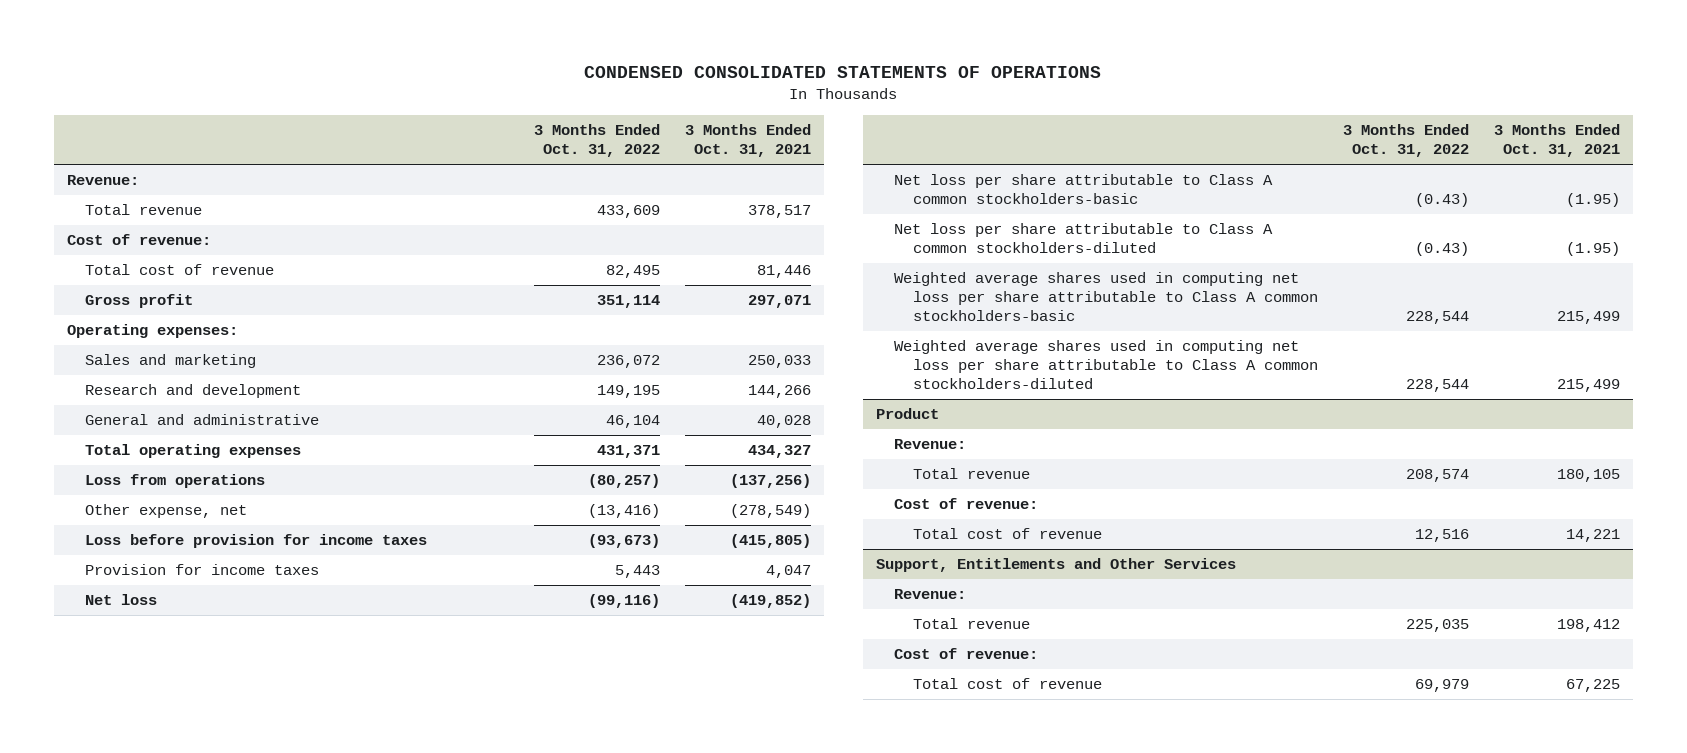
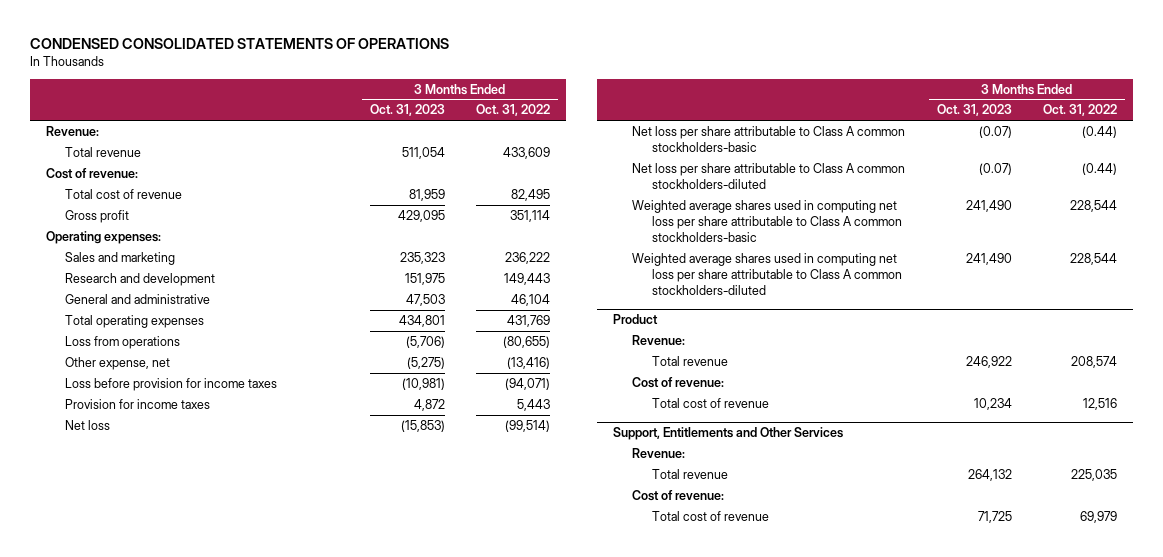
[685,124,812,158] 3 Months Ended Oct. 31, 2021 -> none
none -> [369,104,445,117] Oct. 31, 2023
[597,355,661,369] 236,072 -> [505,251,551,264] 236,222
[597,385,661,399] 149,195 -> [504,272,551,285] 149,443
[597,445,661,459] 431,371 -> [507,314,551,327] 431,769
[588,474,661,489] (80,257) -> [503,335,551,348] (80,655)
[588,534,661,549] (93,673) -> [505,377,551,390] (94,071)
[588,594,661,609] (99,116) -> [505,419,551,432] (99,514)
[1414,193,1469,208] (0.43) -> [1082,125,1118,138] (0.44)
[1414,242,1469,257] (0.43) -> [1082,162,1118,175] (0.44)

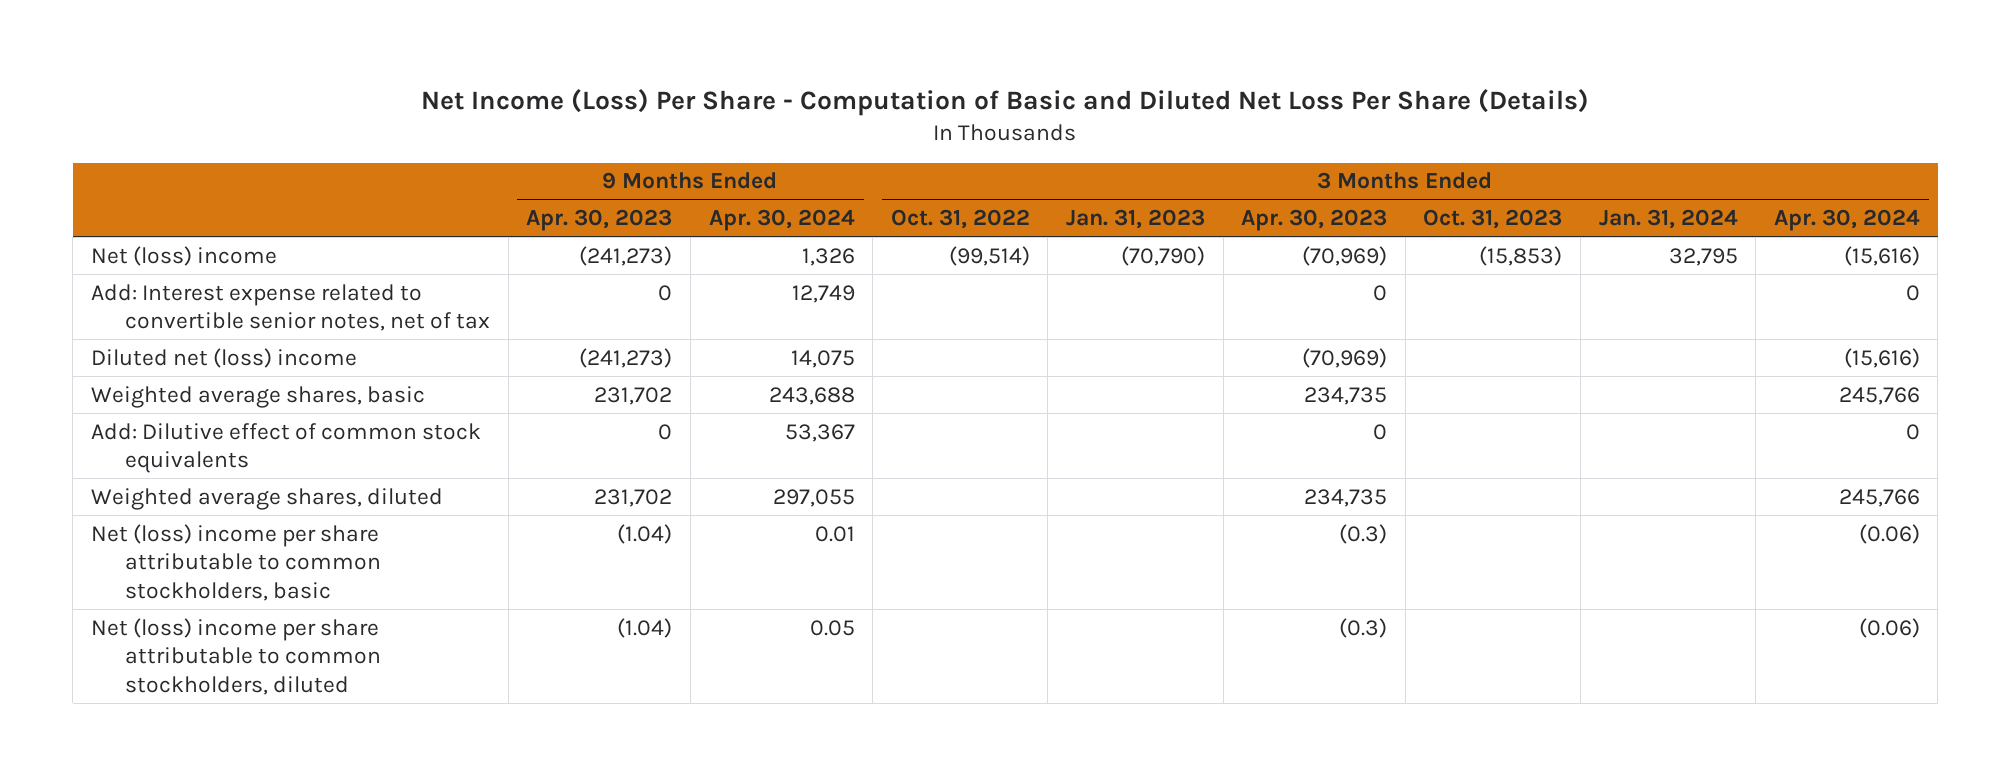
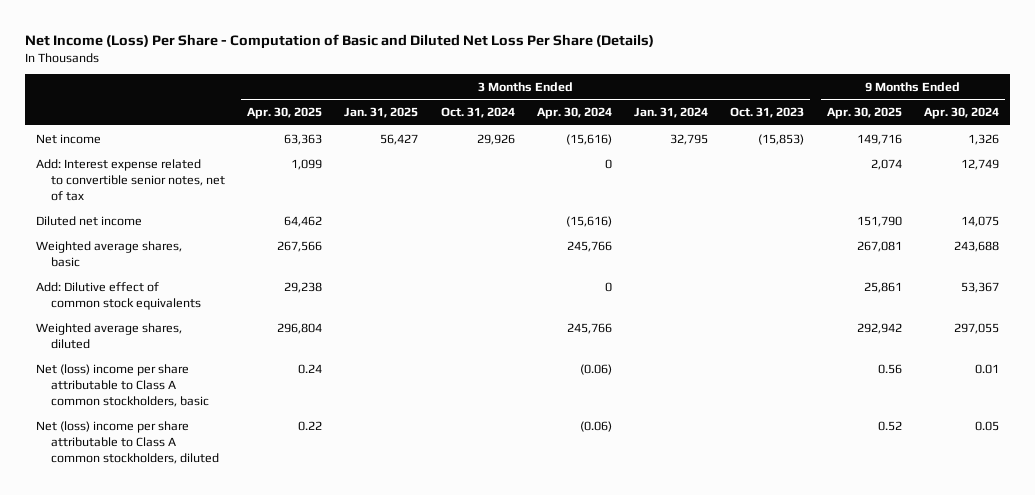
[526,208,673,231] Apr. 30, 2023 -> none
[890,208,1030,229] Oct. 31, 2022 -> none
[1065,208,1205,229] Jan. 31, 2023 -> none
[1241,208,1388,231] Apr. 30, 2023 -> none
none -> [247,107,323,120] Apr. 30, 2025
none -> [344,107,419,119] Jan. 31, 2025
none -> [440,107,515,119] Oct. 31, 2024
none -> [826,107,902,120] Apr. 30, 2025
[90,245,277,266] Net (loss) income -> [36,133,102,144] Net income
[90,347,357,368] Diluted net (loss) income -> [36,215,143,226] Diluted net income
[90,523,382,601] Net (loss) income per share attributable to common stockholders, basic -> [36,363,209,407] Net (loss) income per share attributable to Class A common stockholders, basic
[90,617,382,695] Net (loss) income per share attributable to common stockholders, diluted -> [36,420,219,464] Net (loss) income per share attributable to Class A common stockholders, diluted

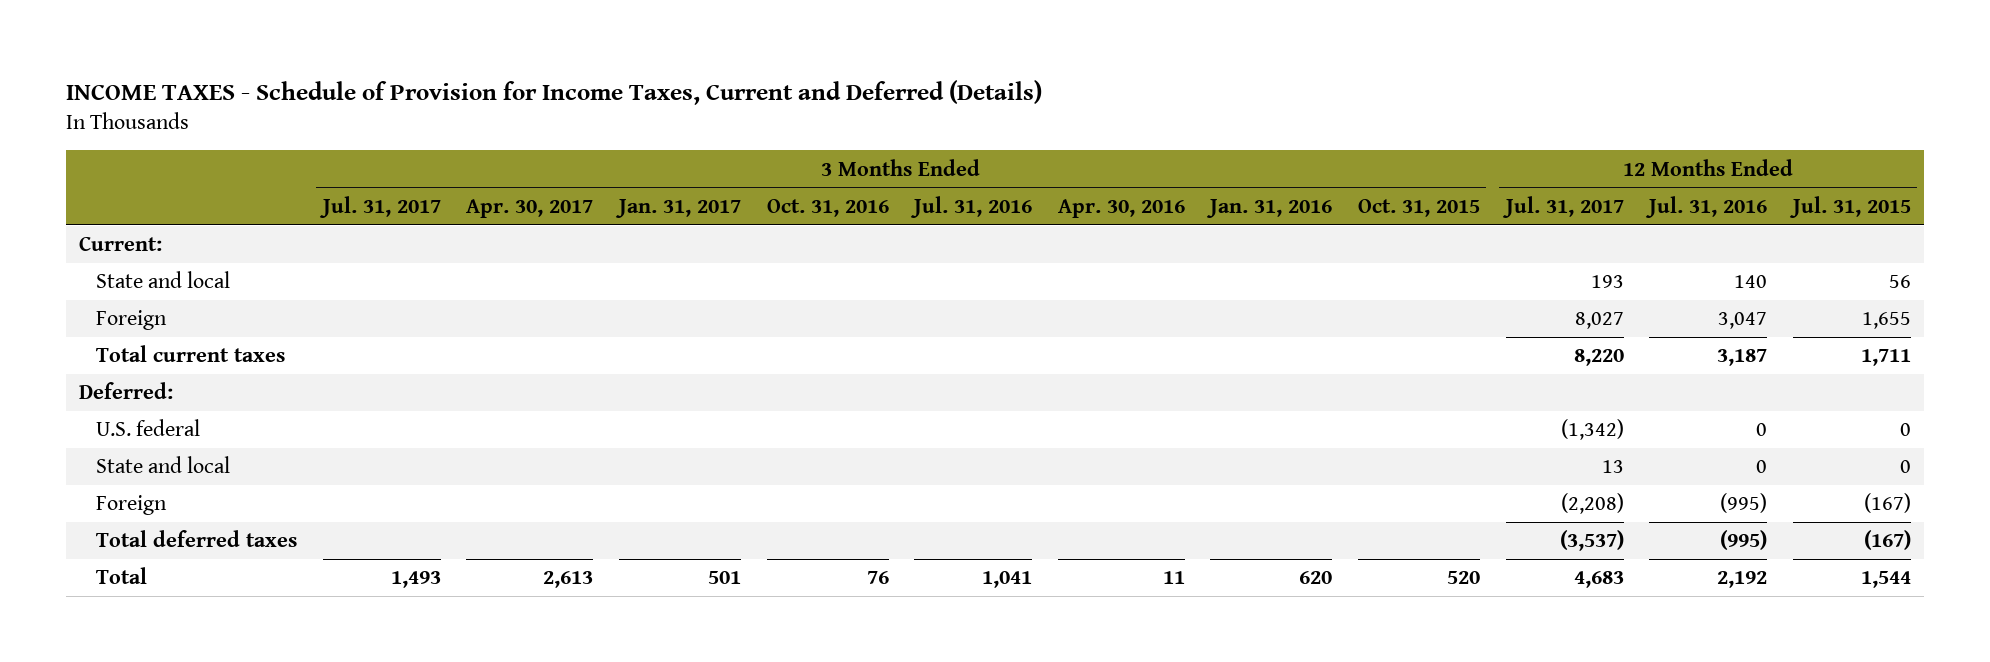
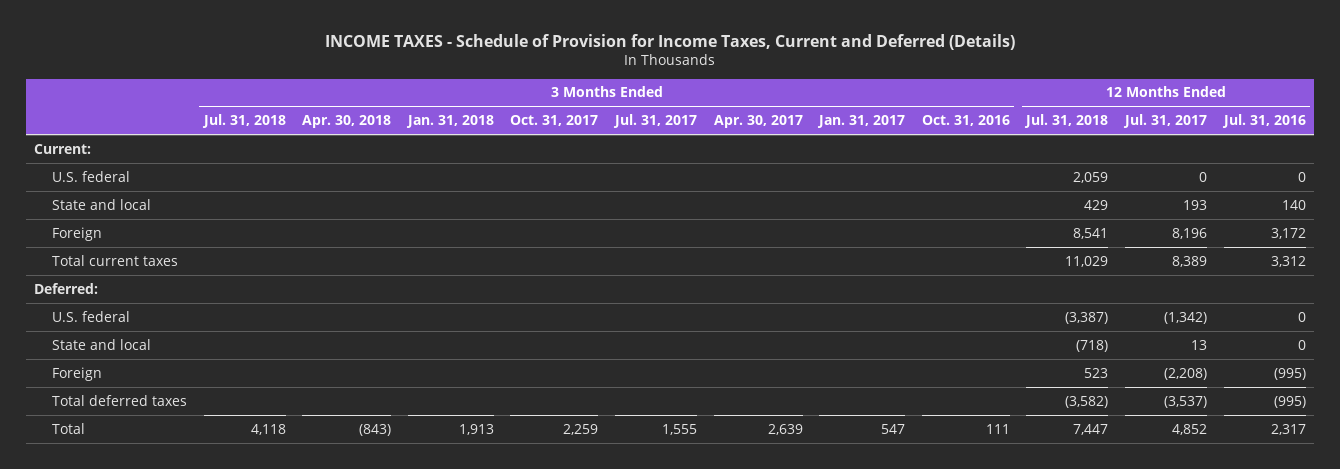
[910,195,1033,218] Jul. 31, 2016 -> none
[1057,198,1185,218] Apr. 30, 2016 -> none
[1206,198,1333,218] Jan. 31, 2016 -> none
[1358,198,1481,217] Oct. 31, 2015 -> none
[1788,195,1911,218] Jul. 31, 2015 -> none
none -> [201,114,286,129] Jul. 31, 2018
none -> [302,115,392,129] Apr. 30, 2018
none -> [405,115,494,129] Jan. 31, 2018
none -> [510,115,599,127] Oct. 31, 2017
none -> [1024,114,1109,129] Jul. 31, 2018
none -> [51,170,130,182] U.S. federal
[1574,312,1624,330] 8,027 -> [1172,227,1208,239] 8,196
[1718,312,1768,330] 3,047 -> [1270,227,1306,239] 3,172
[1573,349,1624,367] 8,220 -> [1172,255,1208,267] 8,389
[1717,349,1768,367] 3,187 -> [1270,255,1306,267] 3,312
[390,571,441,589] 1,493 -> [662,423,698,435] 1,555
[543,571,594,589] 2,613 -> [767,423,803,435] 2,639
[708,571,742,585] 501 -> [881,423,906,434] 547
[866,571,889,585] 76 -> [985,423,1010,434] 111
[1573,571,1624,589] 4,683 -> [1172,423,1208,435] 4,852
[1717,571,1768,589] 2,192 -> [1270,423,1306,435] 2,317

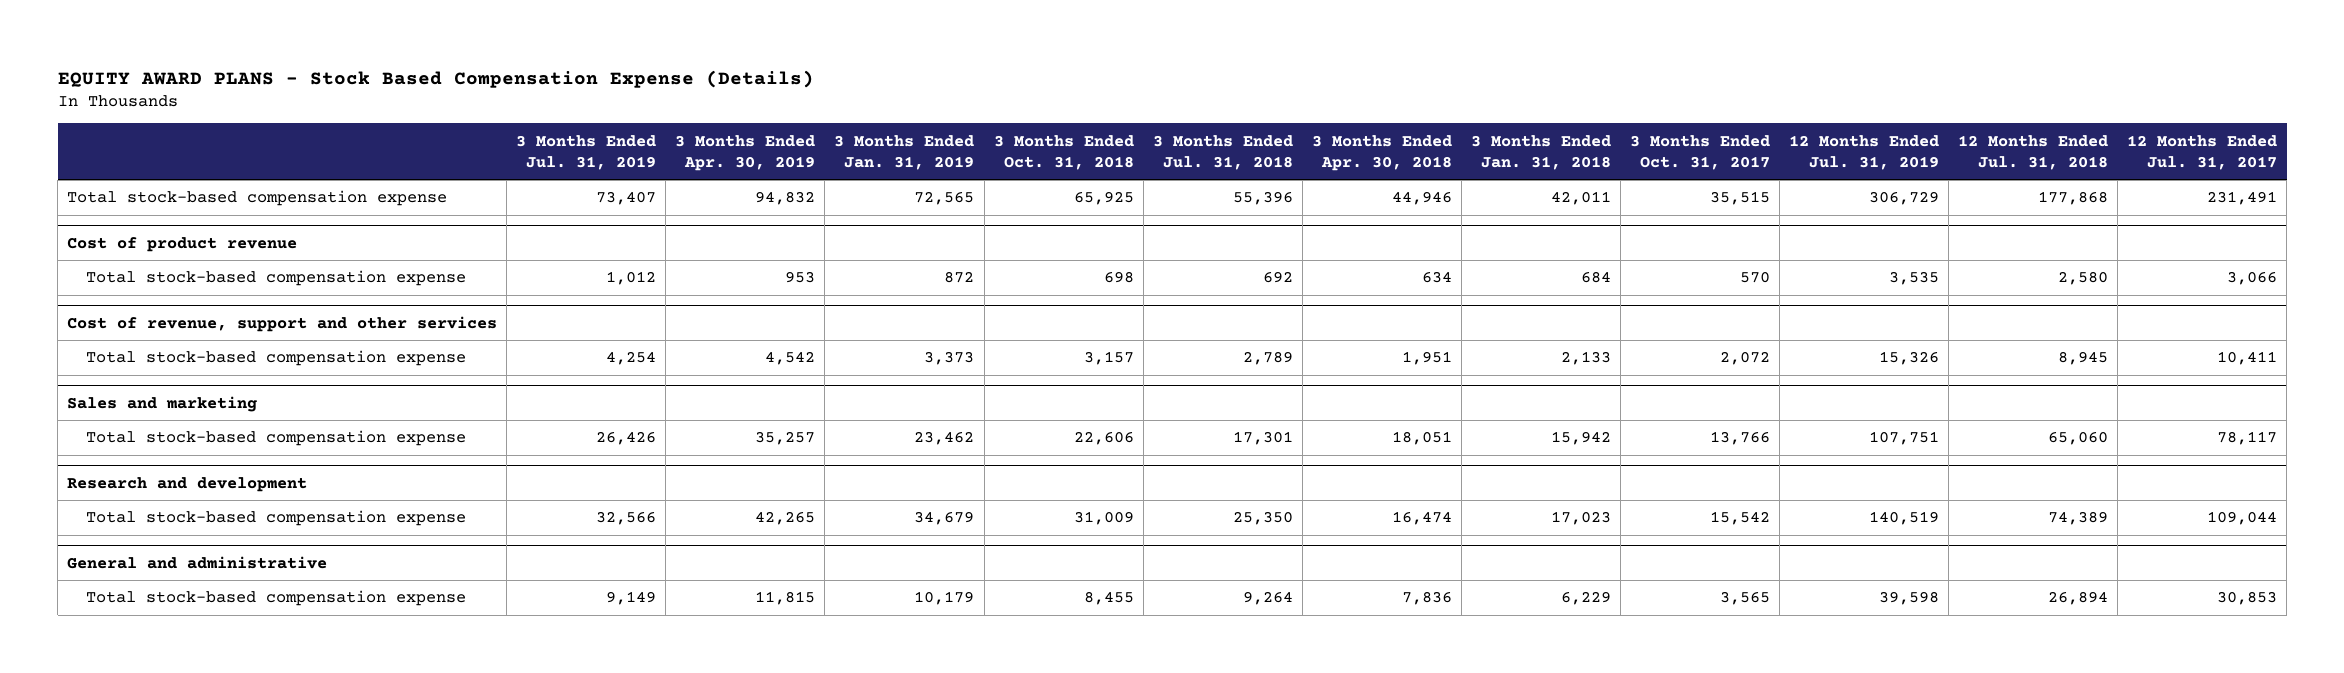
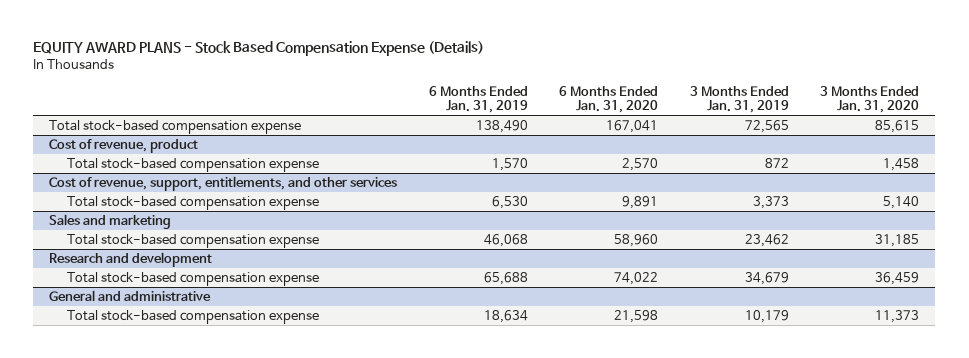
[516,134,657,170] 3 Months Ended Jul. 31, 2019 -> none
[675,134,816,171] 3 Months Ended Apr. 30, 2019 -> none
[993,134,1134,170] 3 Months Ended Oct. 31, 2018 -> none
[1152,134,1293,170] 3 Months Ended Jul. 31, 2018 -> none
[1311,134,1452,171] 3 Months Ended Apr. 30, 2018 -> none
[1470,134,1611,170] 3 Months Ended Jan. 31, 2018 -> none
[1629,134,1770,170] 3 Months Ended Oct. 31, 2017 -> none
[1789,134,1940,170] 12 Months Ended Jul. 31, 2019 -> none
[1958,134,2109,170] 12 Months Ended Jul. 31, 2018 -> none
[2127,134,2278,170] 12 Months Ended Jul. 31, 2017 -> none
none -> [428,85,528,114] 6 Months Ended Jan. 31, 2019
none -> [559,85,659,114] 6 Months Ended Jan. 31, 2020
none -> [820,85,920,114] 3 Months Ended Jan. 31, 2020
[67,236,298,252] Cost of product revenue -> [49,139,199,154] Cost of revenue, product
[67,315,498,332] Cost of revenue, support and other services -> [49,176,398,192] Cost of revenue, support, entitlements, and other services

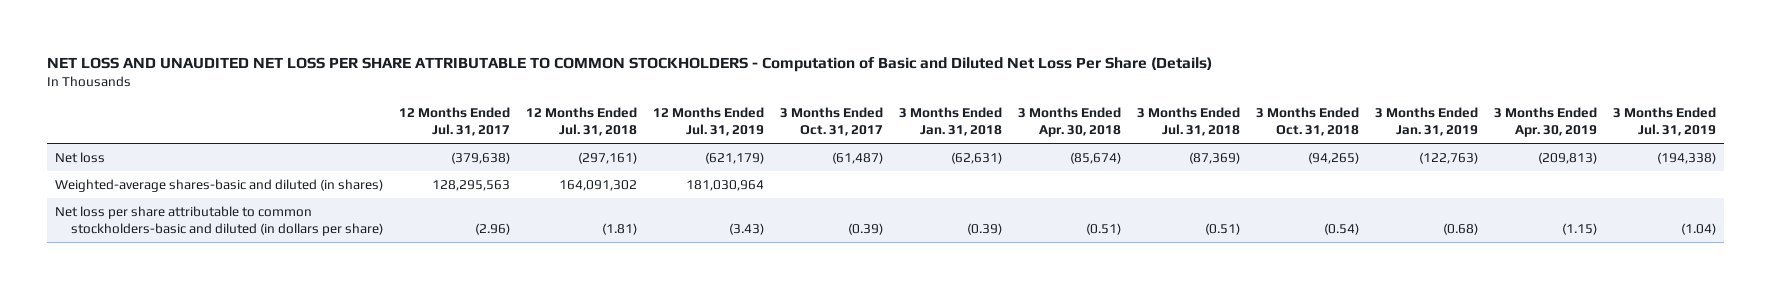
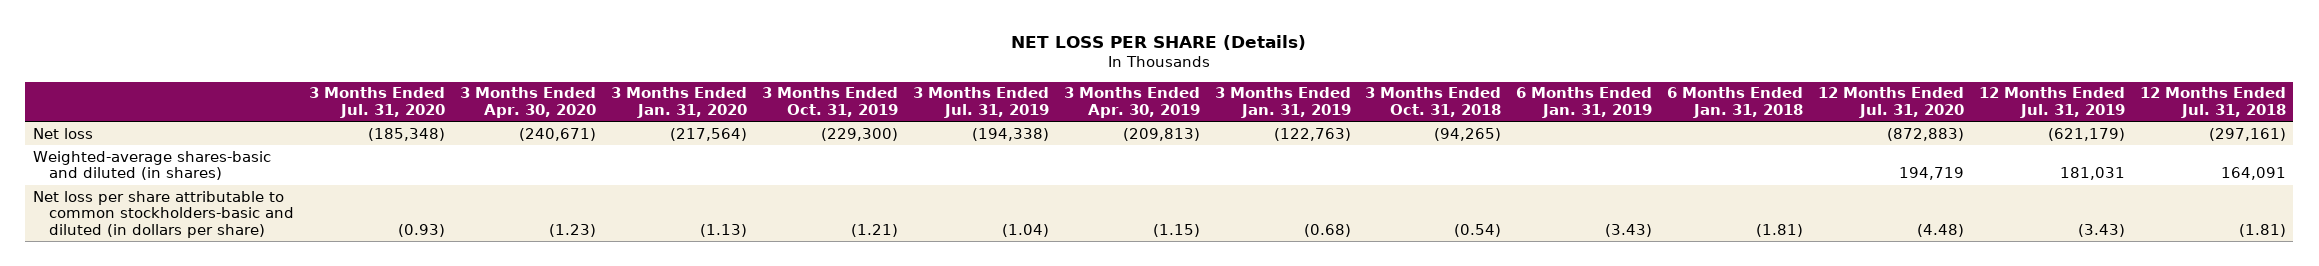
[46,56,1212,72] NET LOSS AND UNAUDITED NET LOSS PER SHARE ATTRIBUTABLE TO COMMON STOCKHOLDERS - Computation of Basic and Diluted Net Loss Per Share (Details) -> [1011,34,1307,50] NET LOSS PER SHARE (Details)
[399,107,511,136] 12 Months Ended Jul. 31, 2017 -> none
[780,107,884,136] 3 Months Ended Oct. 31, 2017 -> none
[899,107,1003,136] 3 Months Ended Jan. 31, 2018 -> none
[1018,107,1122,137] 3 Months Ended Apr. 30, 2018 -> none
[1137,107,1241,136] 3 Months Ended Jul. 31, 2018 -> none
none -> [309,87,446,119] 3 Months Ended Jul. 31, 2020
none -> [460,87,597,119] 3 Months Ended Apr. 30, 2020
none -> [611,87,748,119] 3 Months Ended Jan. 31, 2020
none -> [761,87,898,118] 3 Months Ended Oct. 31, 2019
none -> [1516,87,1653,119] 6 Months Ended Jan. 31, 2019
none -> [1667,87,1804,119] 6 Months Ended Jan. 31, 2018
none -> [1818,87,1965,119] 12 Months Ended Jul. 31, 2020
[559,179,638,191] 164,091,302 -> [2220,167,2286,181] 164,091
[686,179,765,191] 181,030,964 -> [2059,167,2125,181] 181,031

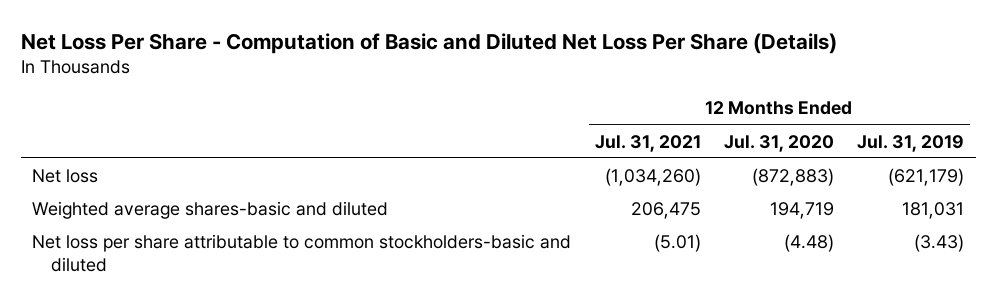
[1011,34,1307,50] NET LOSS PER SHARE (Details) -> [20,32,837,54] Net Loss Per Share - Computation of Basic and Diluted Net Loss Per Share (Details)
[309,87,446,119] 3 Months Ended Jul. 31, 2020 -> none
[460,87,597,119] 3 Months Ended Apr. 30, 2020 -> none
[611,87,748,119] 3 Months Ended Jan. 31, 2020 -> none
[761,87,898,118] 3 Months Ended Oct. 31, 2019 -> none
[912,87,1049,119] 3 Months Ended Jul. 31, 2019 -> none
[1063,87,1200,119] 3 Months Ended Apr. 30, 2019 -> none
[1214,87,1351,119] 3 Months Ended Jan. 31, 2019 -> none
[1365,87,1502,118] 3 Months Ended Oct. 31, 2018 -> none
[1516,87,1653,119] 6 Months Ended Jan. 31, 2019 -> none
[1667,87,1804,119] 6 Months Ended Jan. 31, 2018 -> none
[2139,87,2286,119] 12 Months Ended Jul. 31, 2018 -> none
none -> [594,134,701,152] Jul. 31, 2021
[32,150,271,181] Weighted-average shares-basic and diluted (in shares) -> [32,201,389,220] Weighted average shares-basic and diluted
[32,190,295,239] Net loss per share attributable to common stockholders-basic and diluted (in dollars per share) -> [32,234,572,273] Net loss per share attributable to common stockholders-basic and diluted

